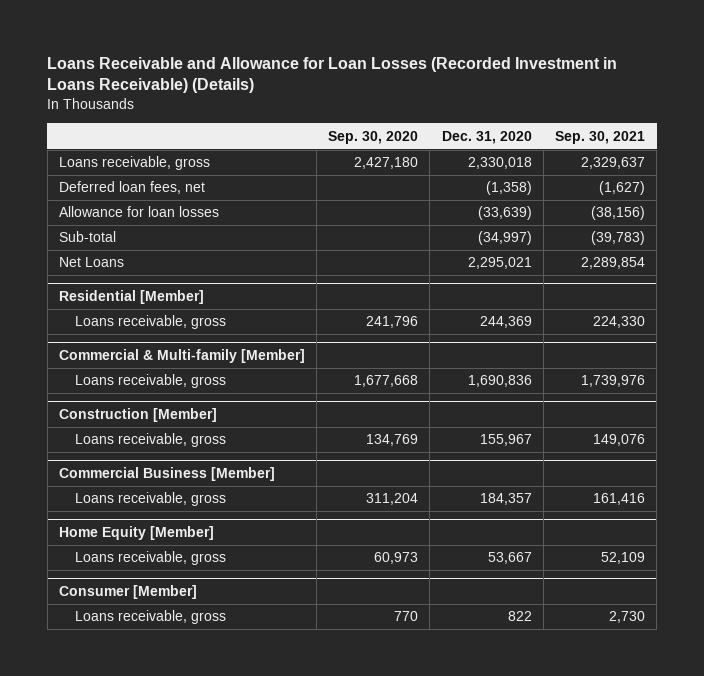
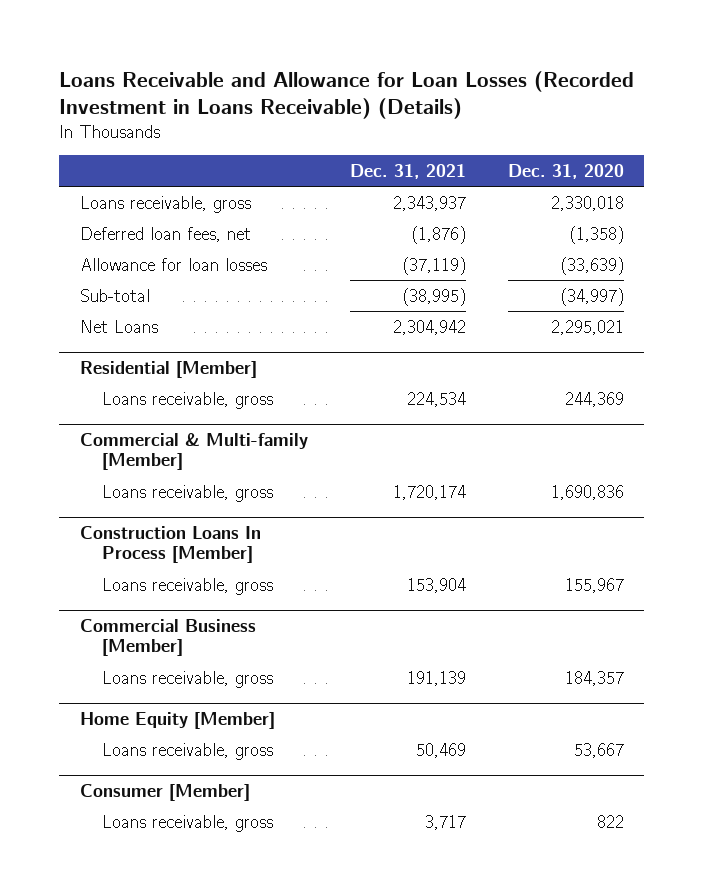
[328,130,419,144] Sep. 30, 2020 -> none
[555,130,646,144] Sep. 30, 2021 -> none
none -> [349,164,466,180] Dec. 31, 2021
[58,408,217,423] Construction [Member] -> [79,525,261,564] Construction Loans In Process [Member]

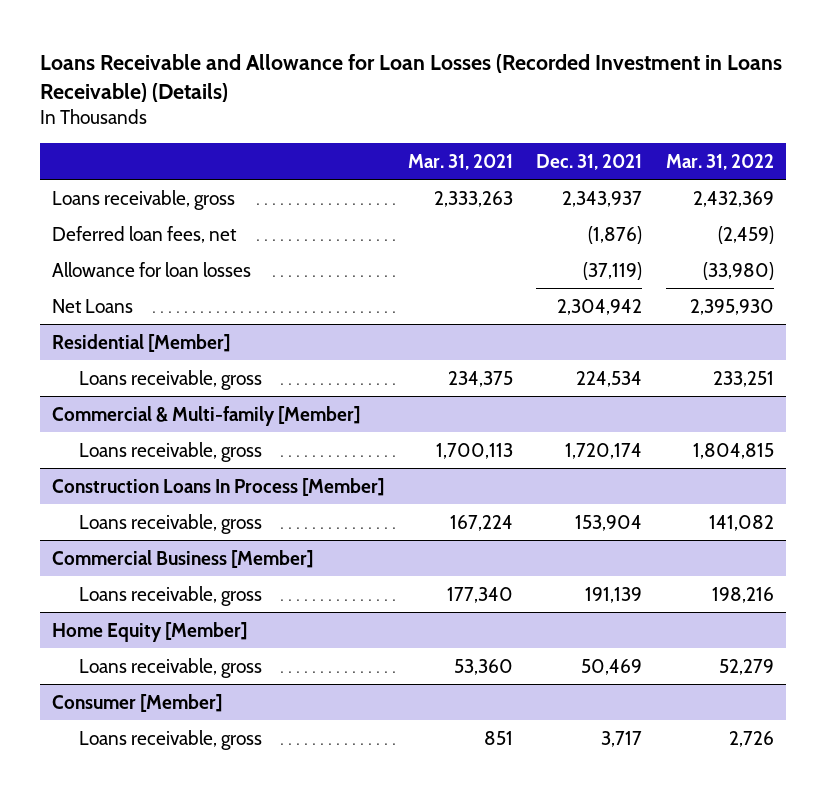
[507,164,624,180] Dec. 31, 2020 -> none
none -> [407,153,513,170] Mar. 31, 2021
none -> [666,153,775,170] Mar. 31, 2022
[79,288,150,302] Sub-total -> none

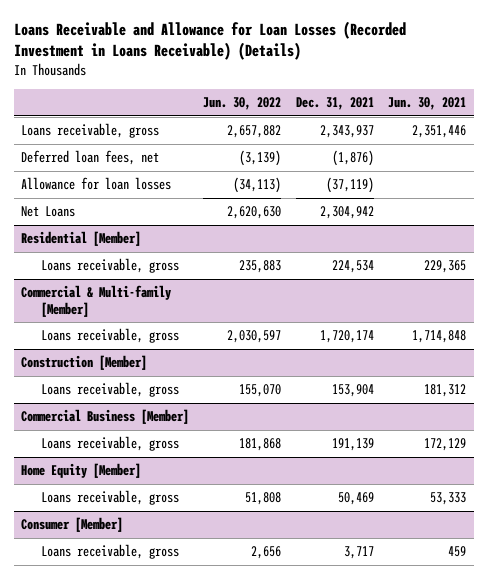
[407,153,513,170] Mar. 31, 2021 -> none
[666,153,775,170] Mar. 31, 2022 -> none
none -> [203,97,282,111] Jun. 30, 2022
none -> [388,97,467,111] Jun. 30, 2021
[52,477,385,496] Construction Loans In Process [Member] -> [20,355,147,371] Construction [Member]

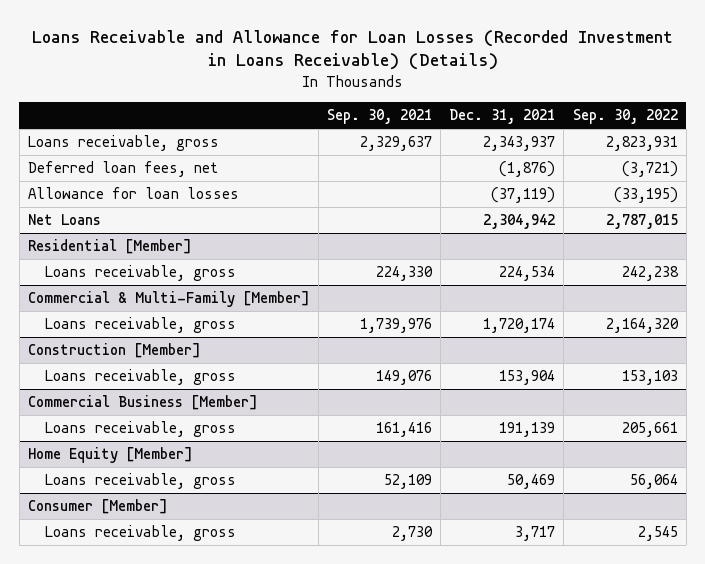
[203,97,282,111] Jun. 30, 2022 -> none
[388,97,467,111] Jun. 30, 2021 -> none
none -> [327,109,433,125] Sep. 30, 2021
none -> [572,109,678,125] Sep. 30, 2022
[20,285,171,317] Commercial & Multi-family [Member] -> [27,291,310,308] Commercial & Multi-Family [Member]

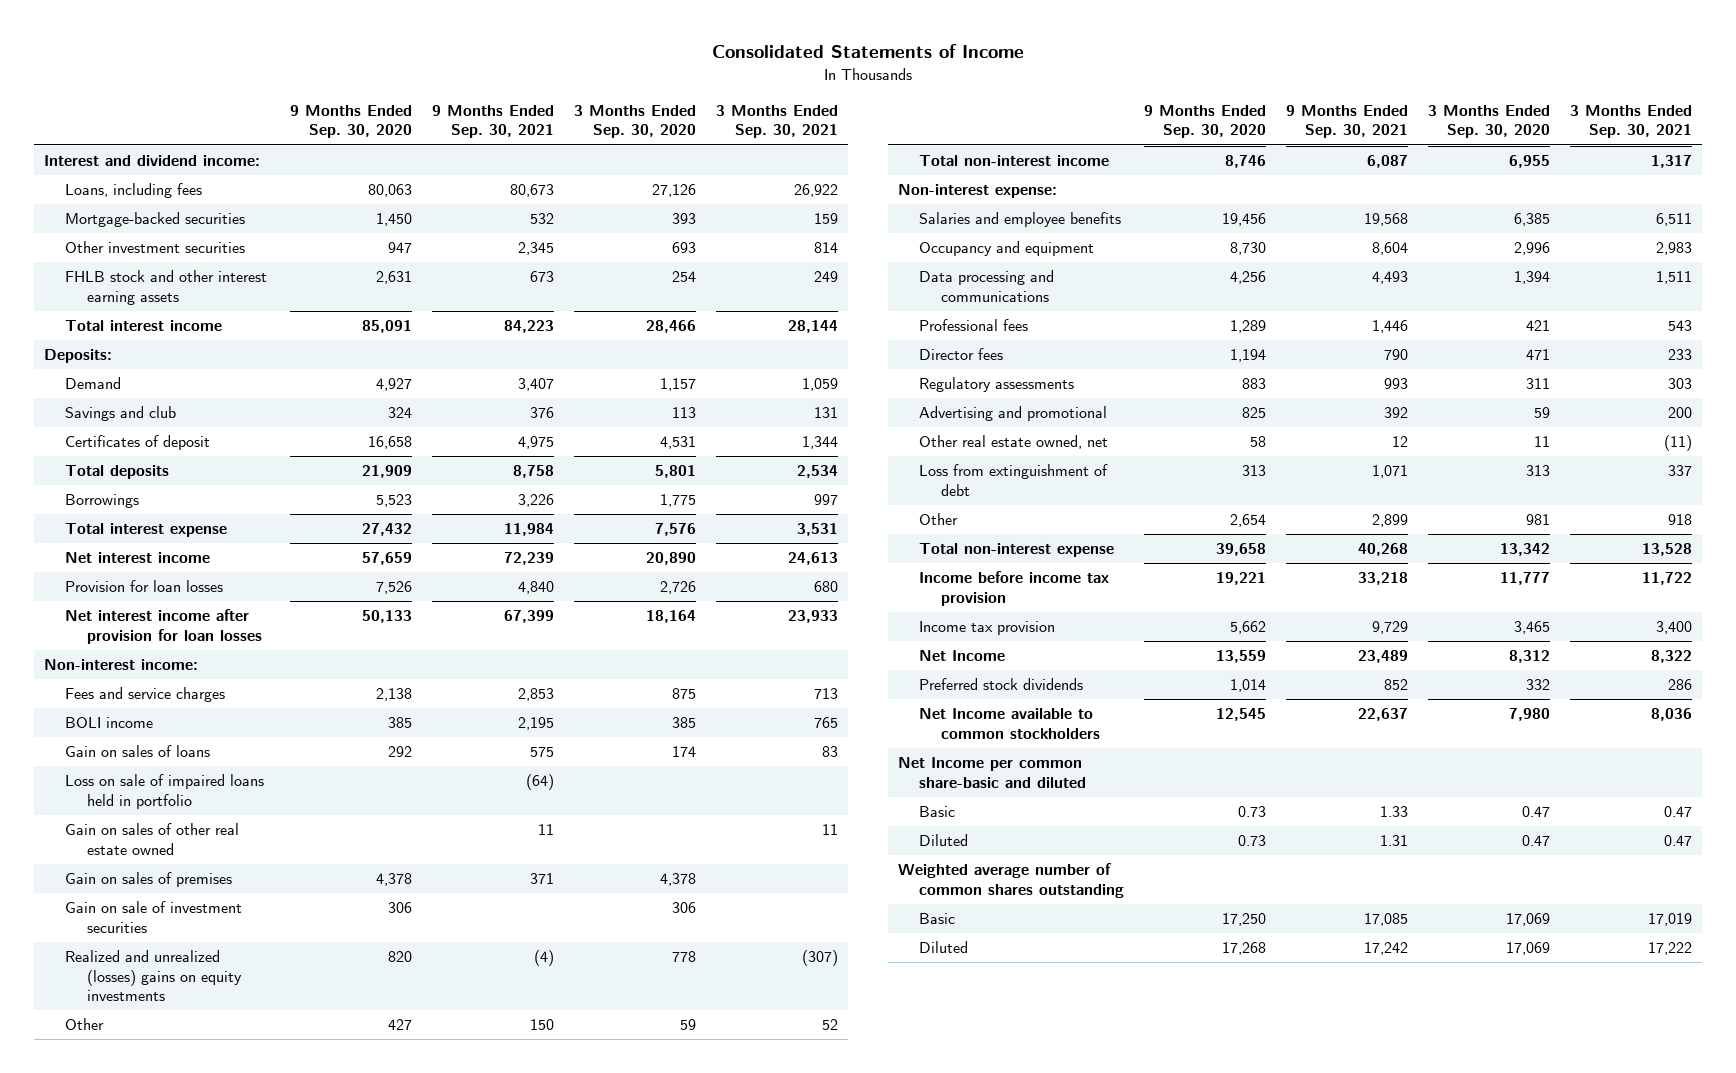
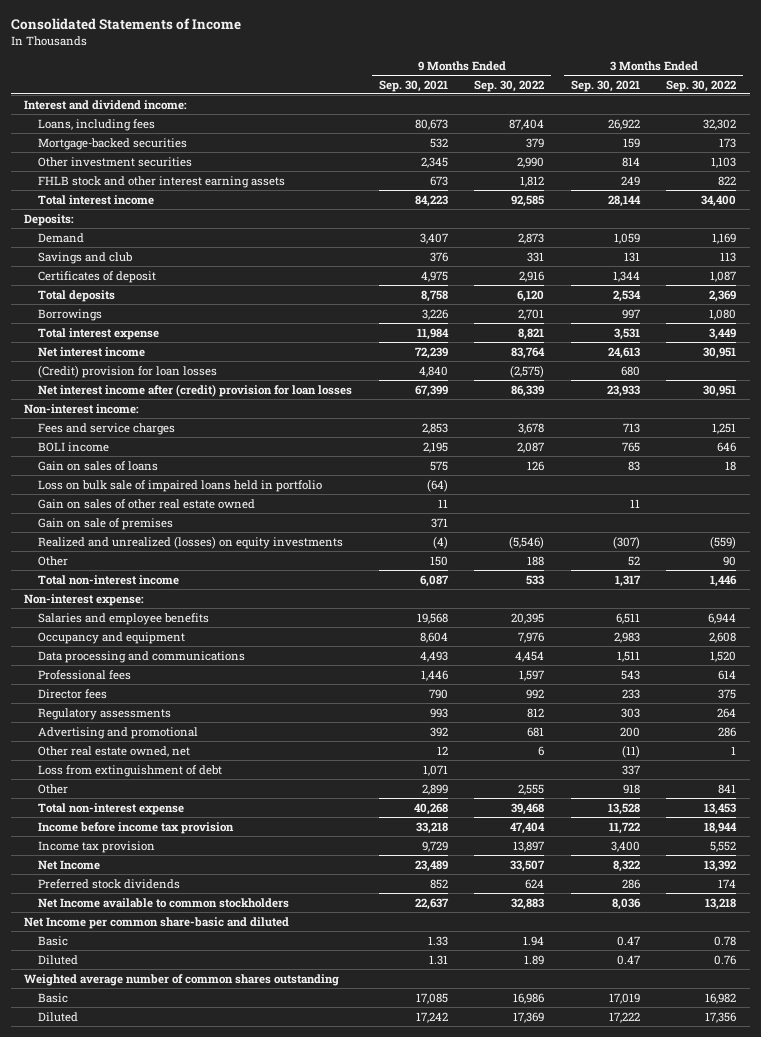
[290,105,413,139] 9 Months Ended Sep. 30, 2020 -> none
[573,105,696,139] 3 Months Ended Sep. 30, 2020 -> none
none -> [474,79,545,92] Sep. 30, 2022
none -> [666,79,737,92] Sep. 30, 2022
[65,580,224,593] Provision for loan losses -> [38,364,218,378] (Credit) provision for loan losses
[65,609,262,644] Net interest income after provision for loan losses -> [38,383,353,397] Net interest income after (credit) provision for loan losses
[65,774,265,809] Loss on sale of impaired loans held in portfolio -> [38,479,323,492] Loss on bulk sale of impaired loans held in portfolio
[65,901,243,933] Gain on sale of investment securities -> none
[65,872,233,888] Gain on sales of premises -> [38,517,174,530] Gain on sale of premises
[65,950,242,1001] Realized and unrealized (losses) gains on equity investments -> [38,535,344,549] Realized and unrealized (losses) on equity investments

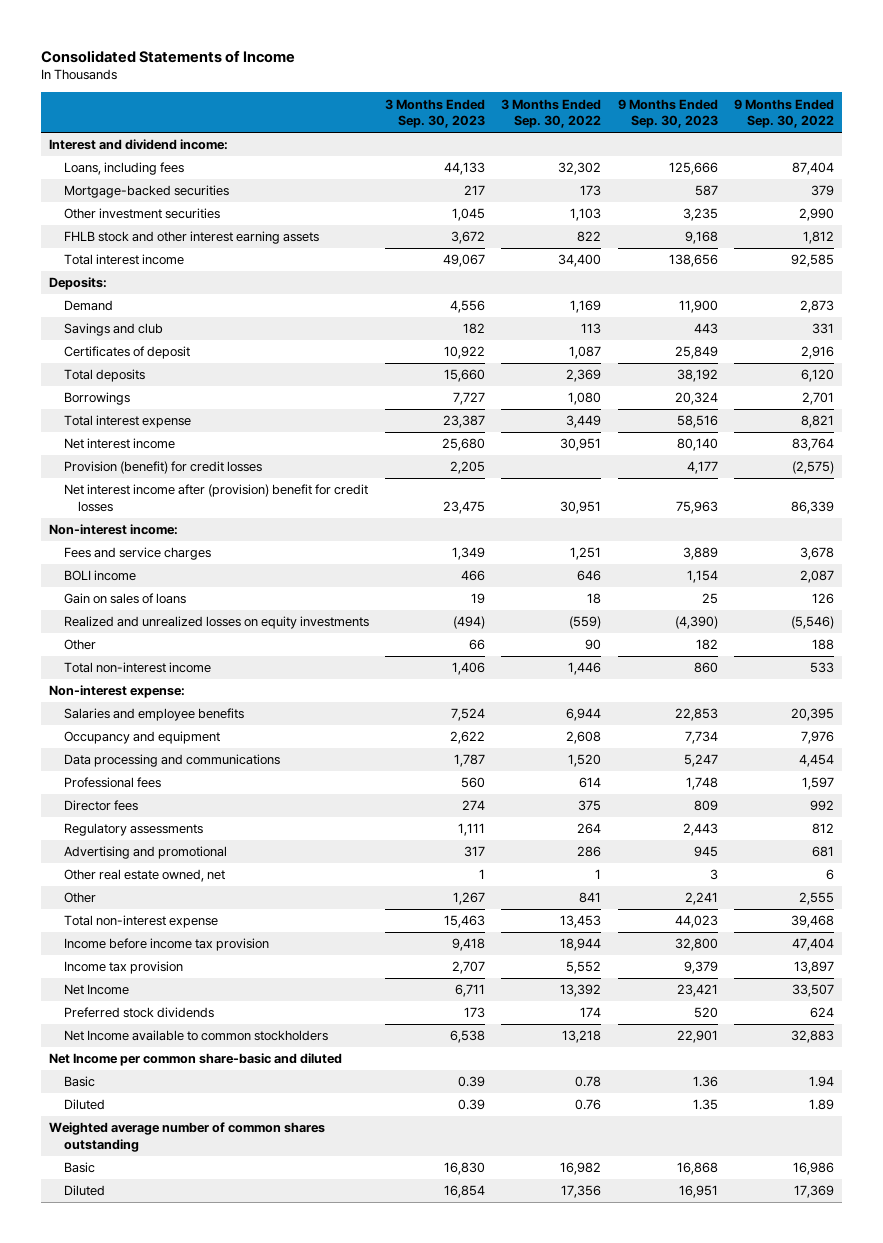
[378,79,448,92] Sep. 30, 2021 -> none
[570,79,640,92] Sep. 30, 2021 -> none
none -> [384,98,485,129] 3 Months Ended Sep. 30, 2023
none -> [617,98,718,129] 9 Months Ended Sep. 30, 2023
[38,364,218,378] (Credit) provision for loan losses -> [63,461,262,475] Provision (benefit) for credit losses
[38,383,353,397] Net interest income after (credit) provision for loan losses -> [63,484,368,513] Net interest income after (provision) benefit for credit losses
[38,479,323,492] Loss on bulk sale of impaired loans held in portfolio -> none
[38,498,256,509] Gain on sales of other real estate owned -> none
[38,517,174,530] Gain on sale of premises -> none
[38,535,344,549] Realized and unrealized (losses) on equity investments -> [63,616,369,630] Realized and unrealized losses on equity investments
[38,764,223,777] Loss from extinguishment of debt -> none

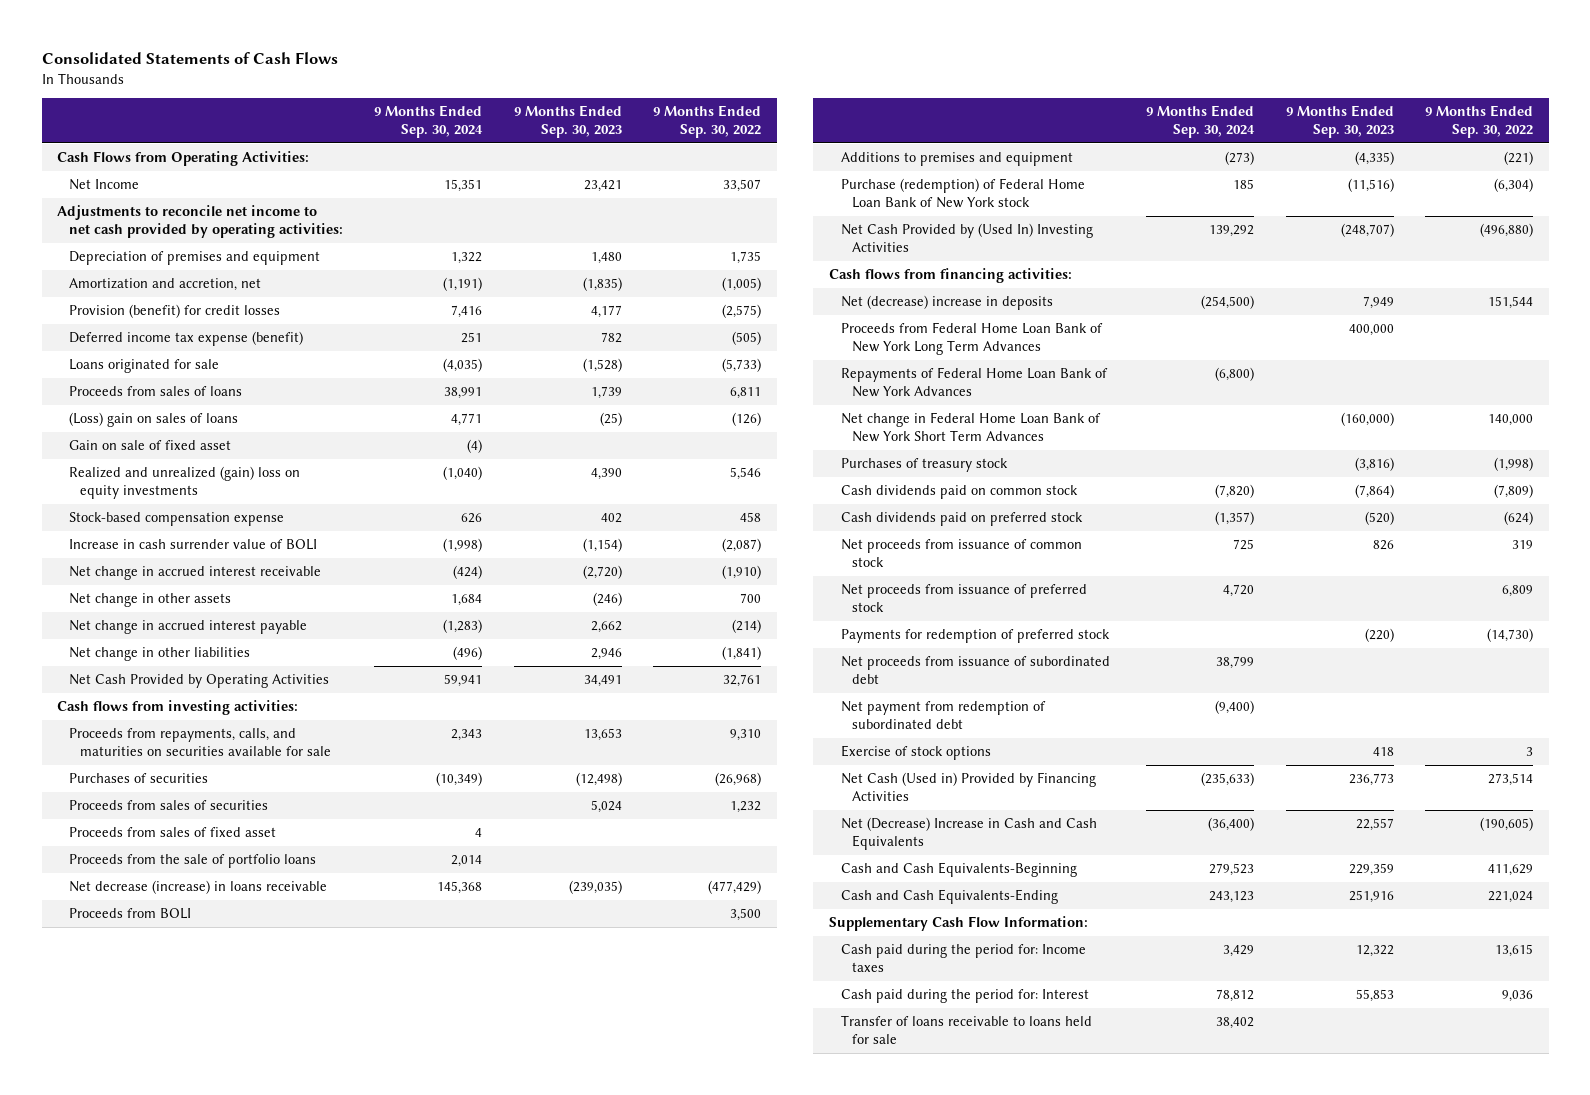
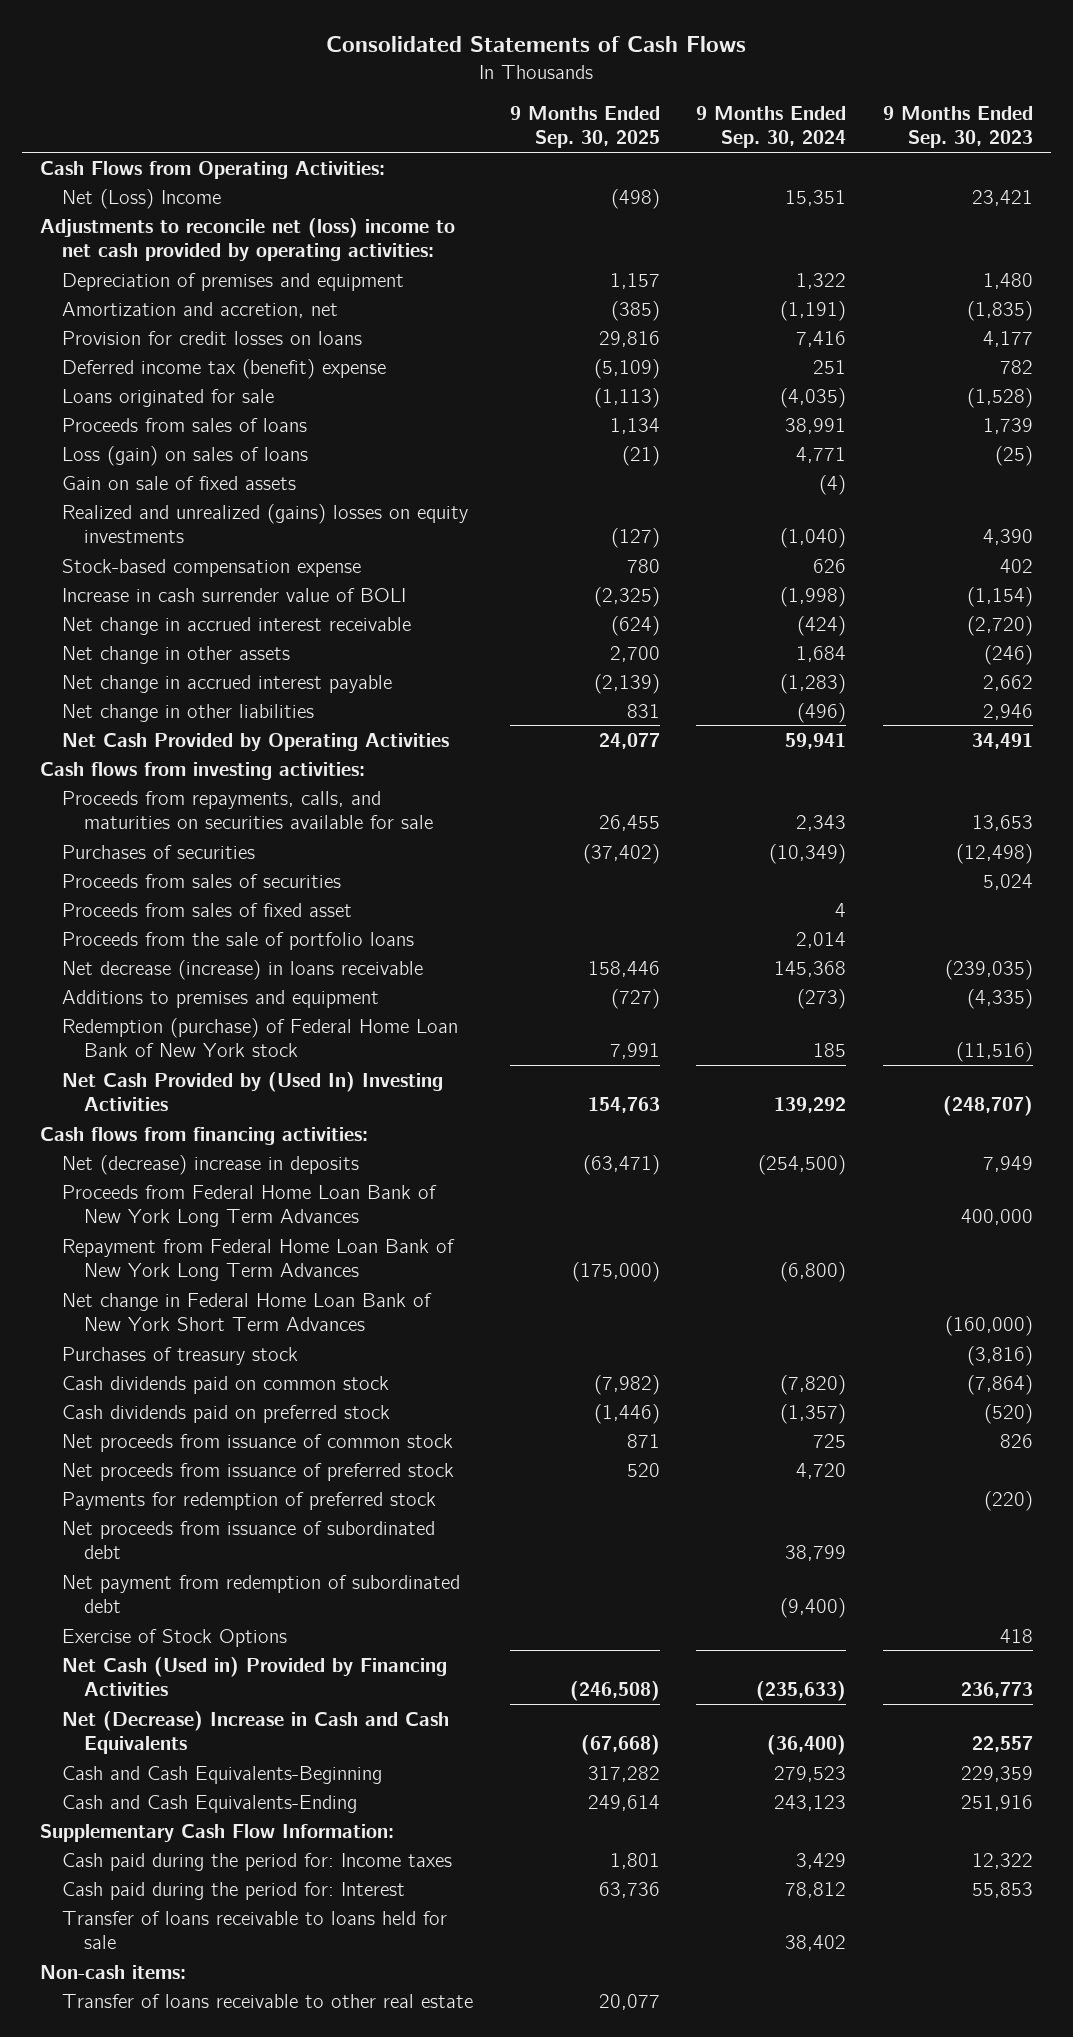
[653,105,762,139] 9 Months Ended Sep. 30, 2022 -> none
none -> [509,105,660,149] 9 Months Ended Sep. 30, 2025
[68,179,139,191] Net Income -> [62,188,222,209] Net (Loss) Income
[57,205,343,239] Adjustments to reconcile net income to net cash provided by operating activities: -> [39,217,455,261] Adjustments to reconcile net (loss) income to net cash provided by operating activities:
[68,304,280,319] Provision (benefit) for credit losses -> [62,330,363,345] Provision for credit losses on loans
[68,331,303,347] Deferred income tax expense (benefit) -> [62,358,387,379] Deferred income tax (benefit) expense
[68,412,238,428] (Loss) gain on sales of loans -> [62,445,309,466] Loss (gain) on sales of loans
[68,440,231,451] Gain on sale of fixed asset -> [62,475,297,490] Gain on sale of fixed assets
[68,466,300,500] Realized and unrealized (gain) loss on equity investments -> [62,503,469,543] Realized and unrealized (gains) losses on equity investments
[68,908,191,920] Proceeds from BOLI -> none
[840,178,1085,209] Purchase (redemption) of Federal Home Loan Bank of New York stock -> [62,1017,459,1057] Redemption (purchase) of Federal Home Loan Bank of New York stock
[840,367,1108,398] Repayments of Federal Home Loan Bank of New York Advances -> [62,1238,456,1281] Repayment from Federal Home Loan Bank of New York Long Term Advances
[840,745,991,761] Exercise of stock options -> [62,1628,288,1647] Exercise of Stock Options
none -> [39,1964,186,1979] Non-cash items:
none -> [62,1993,474,2008] Transfer of loans receivable to other real estate

